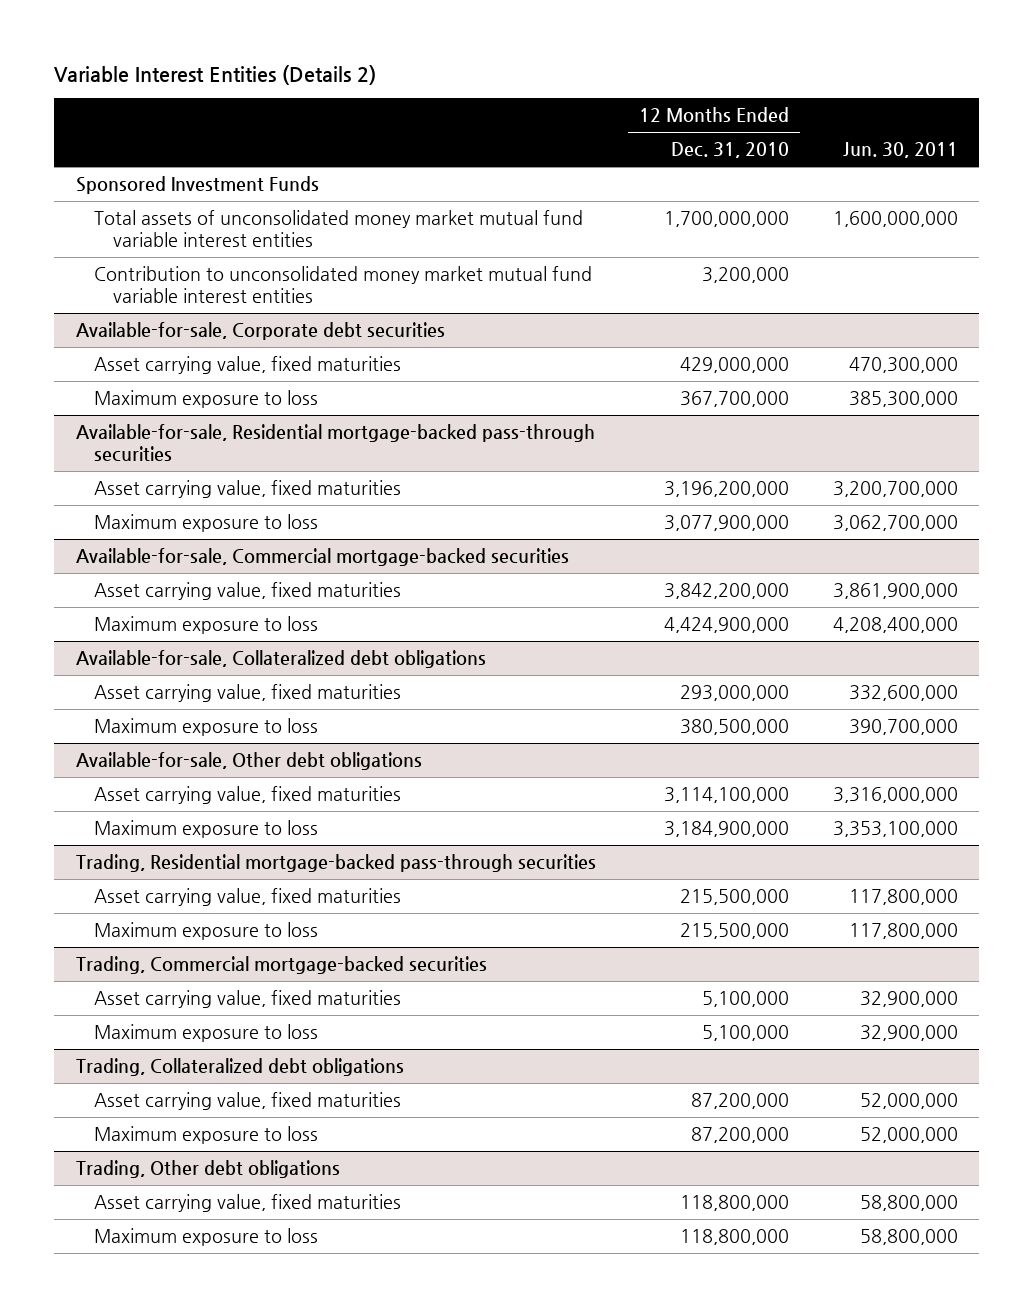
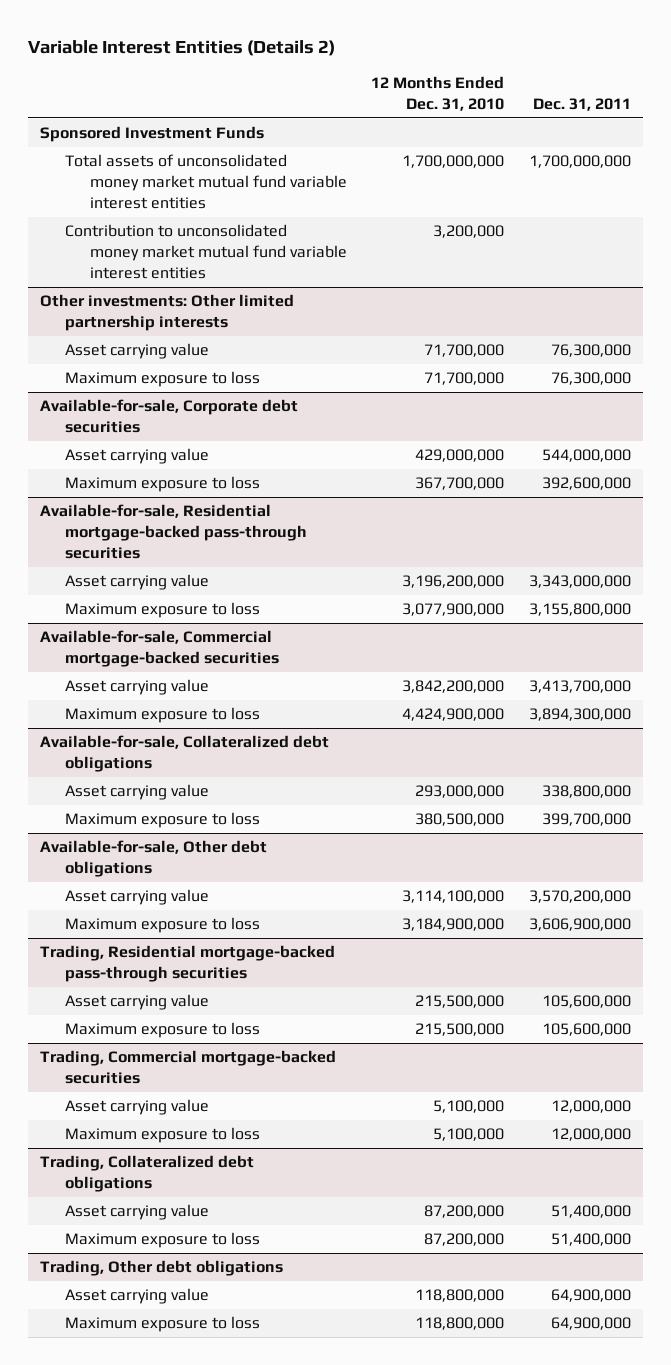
[842,142,958,159] Jun. 30, 2011 -> none
none -> [532,97,631,111] Dec. 31, 2011
none -> [40,294,295,332] Other investments: Other limited partnership interests
none -> [64,343,209,360] Asset carrying value
none -> [64,371,260,388] Maximum exposure to loss
[94,356,402,375] Asset carrying value, fixed maturities -> [64,448,209,465] Asset carrying value
[94,480,402,499] Asset carrying value, fixed maturities -> [64,574,209,591] Asset carrying value
[94,582,402,601] Asset carrying value, fixed maturities -> [64,679,209,696] Asset carrying value
[94,684,402,703] Asset carrying value, fixed maturities -> [64,784,209,801] Asset carrying value
[94,786,402,805] Asset carrying value, fixed maturities -> [64,889,209,906] Asset carrying value
[94,888,402,907] Asset carrying value, fixed maturities -> [64,994,209,1011] Asset carrying value
[94,990,402,1009] Asset carrying value, fixed maturities -> [64,1099,209,1116] Asset carrying value
[94,1092,402,1111] Asset carrying value, fixed maturities -> [64,1204,209,1221] Asset carrying value
[94,1194,402,1213] Asset carrying value, fixed maturities -> [64,1288,209,1305] Asset carrying value

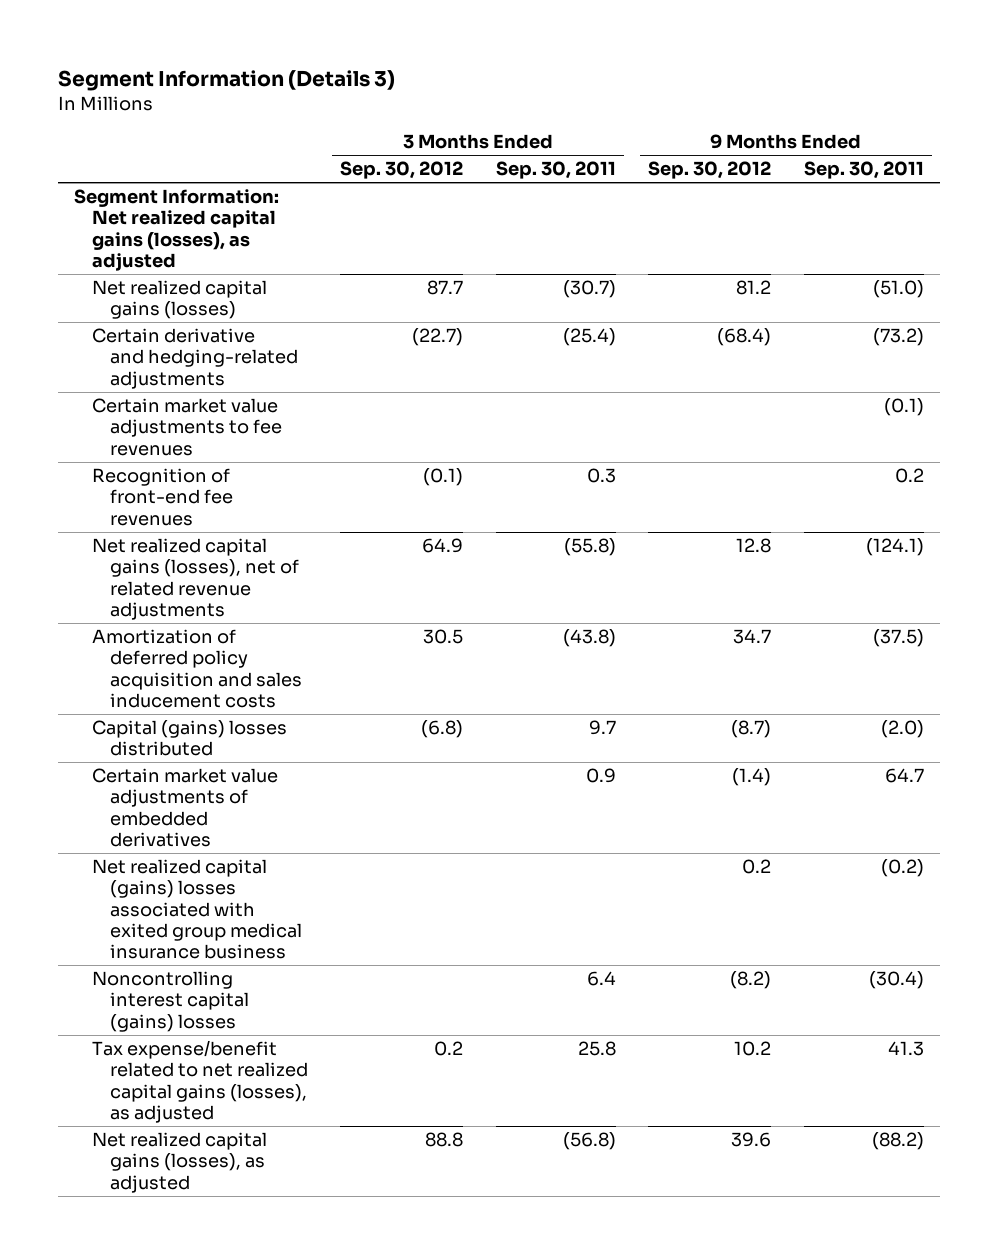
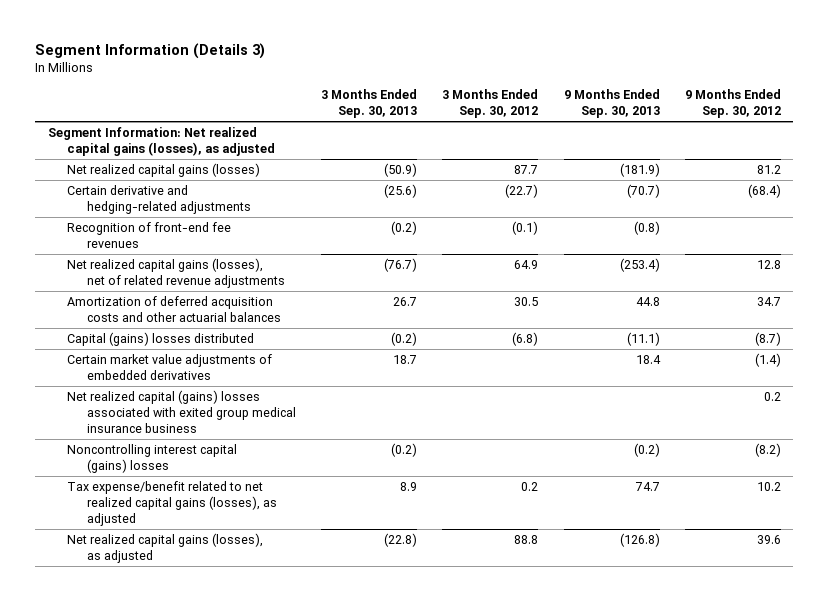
[495,161,616,180] Sep. 30, 2011 -> none
[803,161,924,180] Sep. 30, 2011 -> none
none -> [321,89,418,119] 3 Months Ended Sep. 30, 2013
none -> [563,89,660,119] 9 Months Ended Sep. 30, 2013
[91,398,282,456] Certain market value adjustments to fee revenues -> none
[91,629,302,708] Amortization of deferred policy acquisition and sales inducement costs -> [67,295,281,322] Amortization of deferred acquisition costs and other actuarial balances

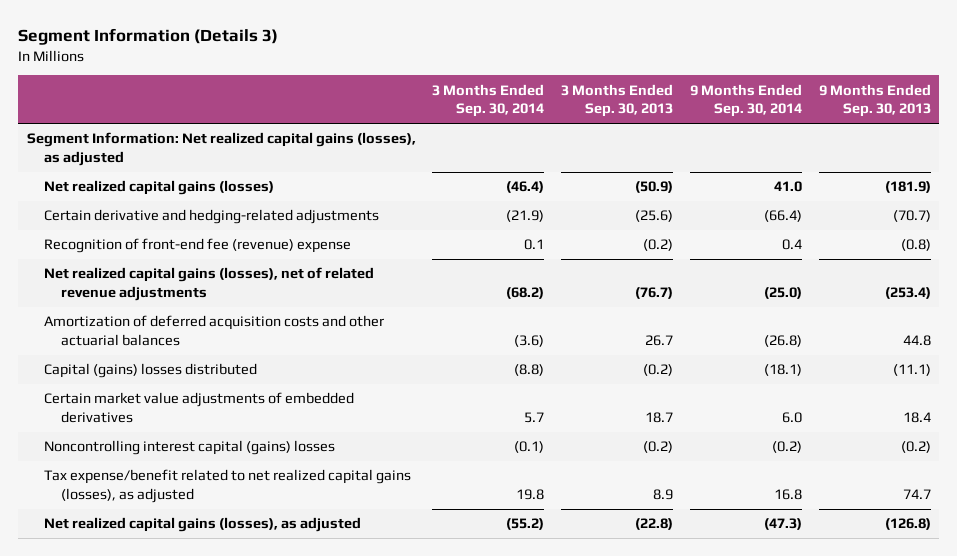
[442,89,539,119] 3 Months Ended Sep. 30, 2012 -> none
[684,89,781,119] 9 Months Ended Sep. 30, 2012 -> none
none -> [432,83,545,118] 3 Months Ended Sep. 30, 2014
none -> [689,83,802,118] 9 Months Ended Sep. 30, 2014
[67,221,232,248] Recognition of front-end fee revenues -> [43,238,351,254] Recognition of front-end fee (revenue) expense
[67,389,296,434] Net realized capital (gains) losses associated with exited group medical insurance business -> none

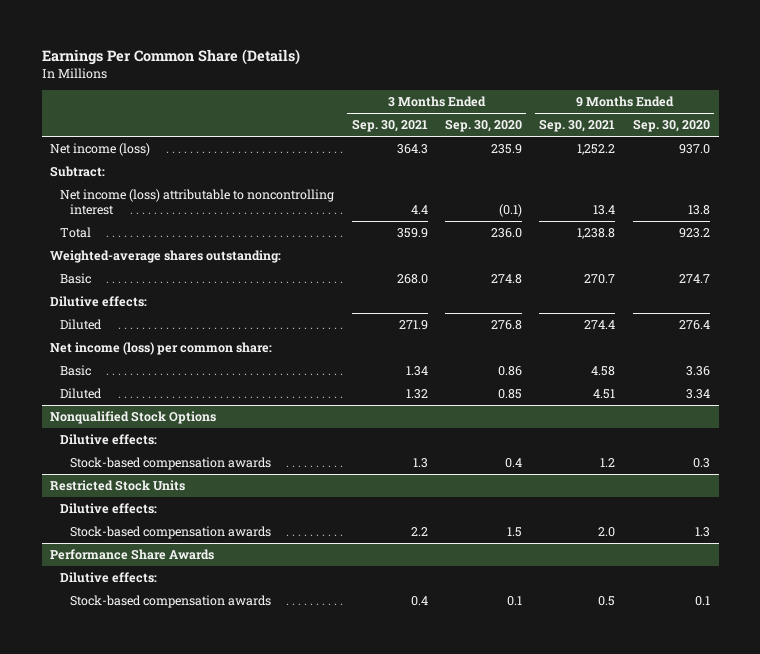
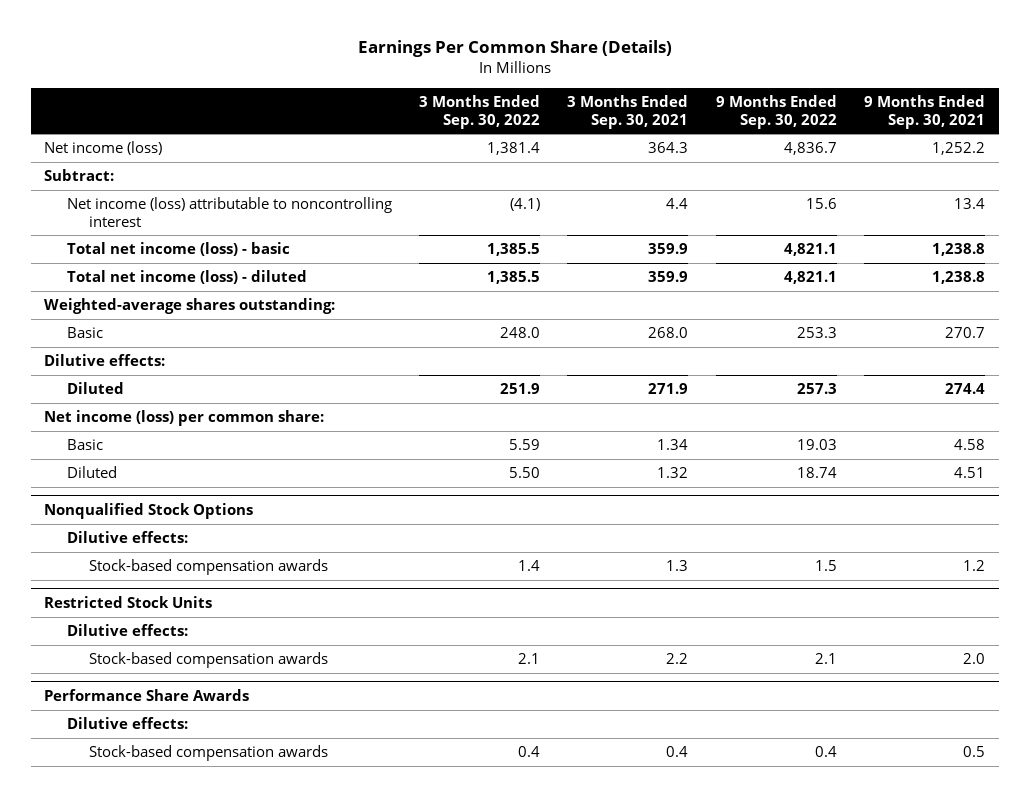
[445,119,523,133] Sep. 30, 2020 -> none
[632,119,710,133] Sep. 30, 2020 -> none
none -> [418,94,540,129] 3 Months Ended Sep. 30, 2022
none -> [715,94,837,129] 9 Months Ended Sep. 30, 2022
[60,226,92,238] Total -> [66,242,290,257] Total net income (loss) - basic
none -> [66,270,307,285] Total net income (loss) - diluted

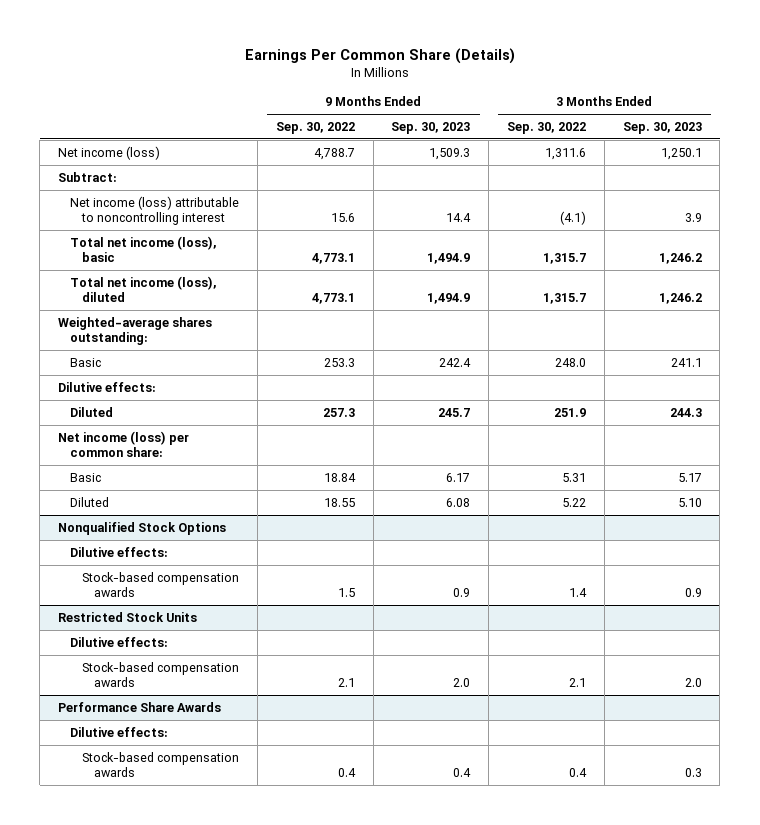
[567,94,689,129] 3 Months Ended Sep. 30, 2021 -> none
[864,94,986,129] 9 Months Ended Sep. 30, 2021 -> none
none -> [391,121,471,134] Sep. 30, 2023
none -> [622,121,702,134] Sep. 30, 2023
[486,142,540,156] 1,381.4 -> [545,147,587,160] 1,311.6
[783,142,837,156] 4,836.7 -> [313,147,355,160] 4,788.7
[66,242,290,257] Total net income (loss) - basic -> [70,235,218,263] Total net income (loss), basic
[486,243,540,257] 1,385.5 -> [543,253,587,265] 1,315.7
[783,243,837,257] 4,821.1 -> [311,253,355,265] 4,773.1
[66,270,307,285] Total net income (loss) - diluted -> [70,275,218,303] Total net income (loss), diluted
[486,271,540,285] 1,385.5 -> [543,293,587,305] 1,315.7
[783,271,837,285] 4,821.1 -> [311,293,355,305] 4,773.1
[508,439,540,451] 5.59 -> [562,472,587,482] 5.31
[796,439,837,451] 19.03 -> [323,472,356,482] 18.84
[508,467,540,479] 5.50 -> [562,497,587,507] 5.22
[796,467,837,479] 18.74 -> [323,497,355,507] 18.55

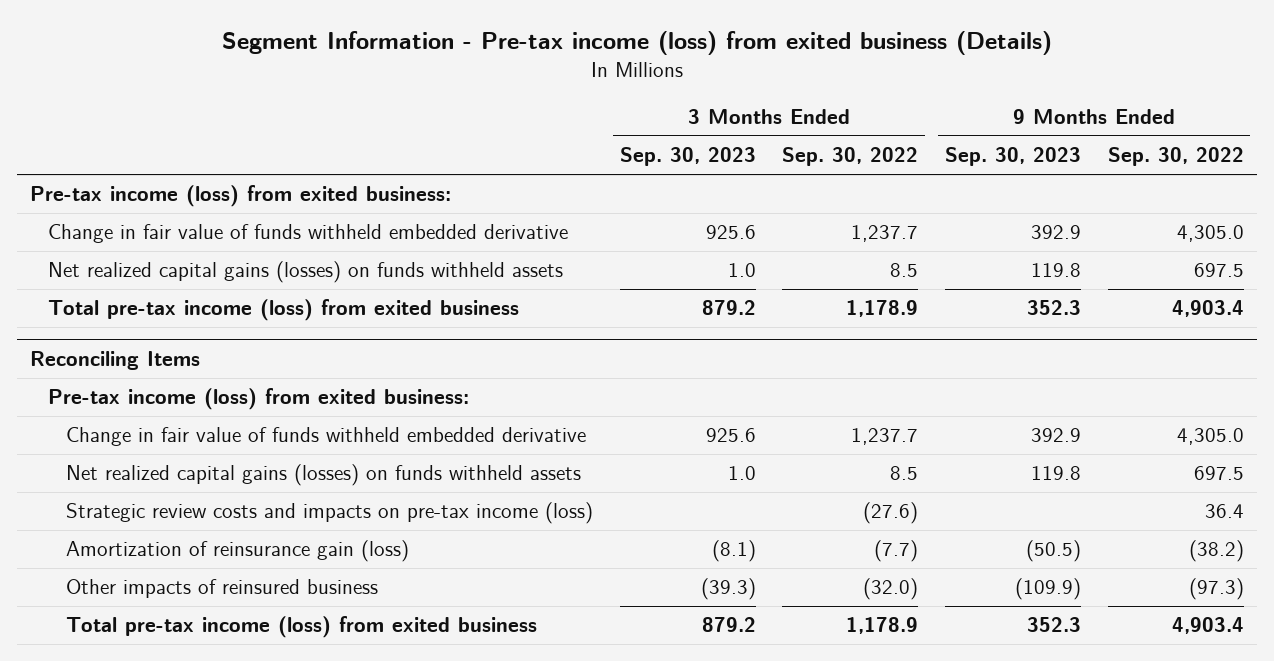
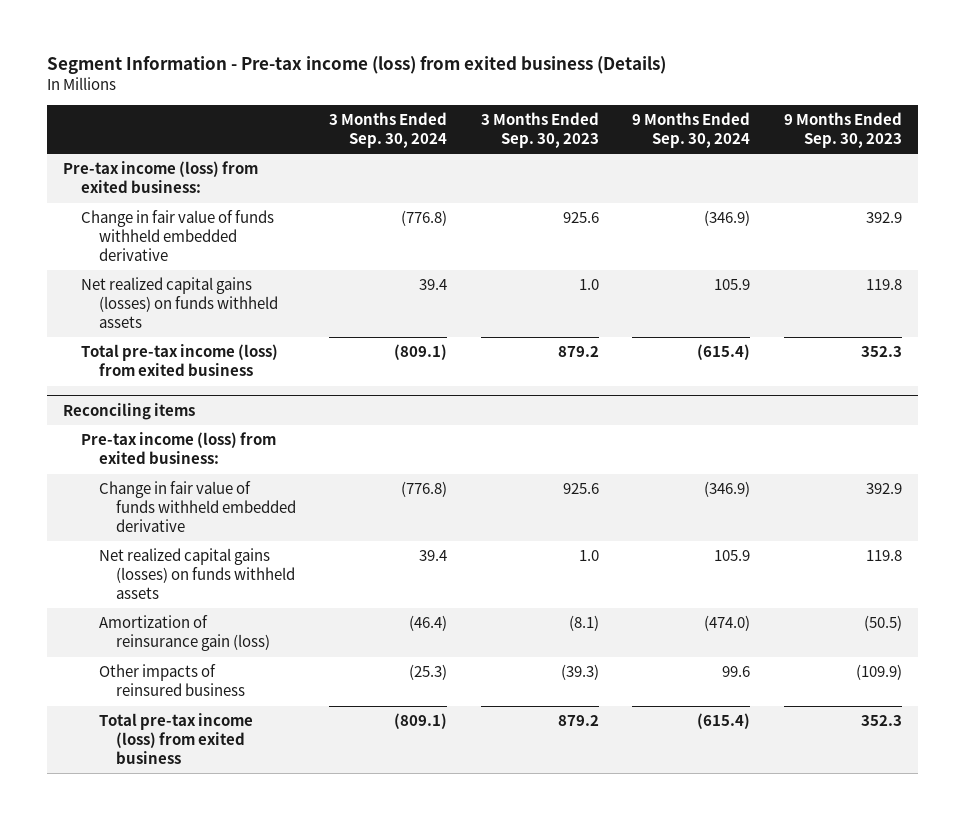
[782,147,919,167] Sep. 30, 2022 -> none
[1107,147,1244,167] Sep. 30, 2022 -> none
none -> [329,112,448,148] 3 Months Ended Sep. 30, 2024
none -> [632,112,751,148] 9 Months Ended Sep. 30, 2024
[30,351,201,371] Reconciling Items -> [63,402,196,420] Reconciling items
[66,502,594,525] Strategic review costs and impacts on pre-tax income (loss) -> none

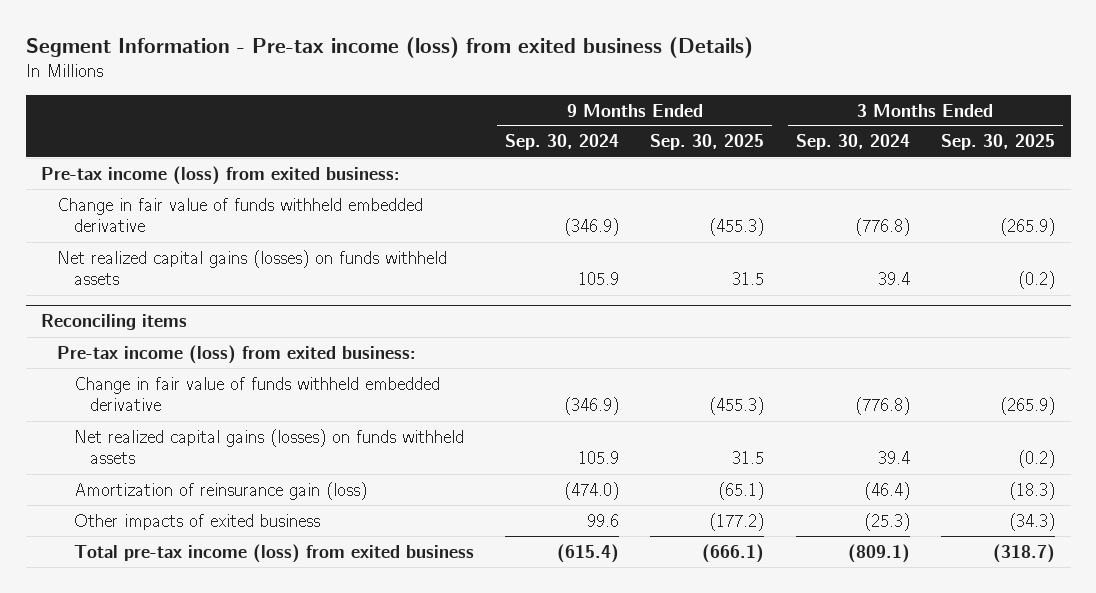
[480,112,599,148] 3 Months Ended Sep. 30, 2023 -> none
[783,112,902,148] 9 Months Ended Sep. 30, 2023 -> none
none -> [650,134,765,151] Sep. 30, 2025
none -> [941,134,1056,151] Sep. 30, 2025
[81,344,279,377] Total pre-tax income (loss) from exited business -> none
[98,664,246,697] Other impacts of reinsured business -> [73,513,320,530] Other impacts of exited business

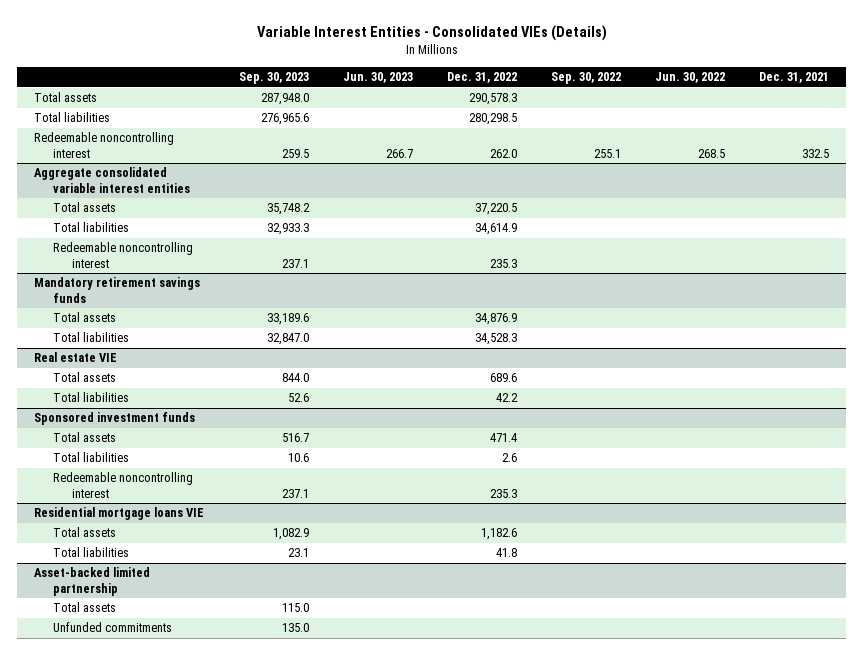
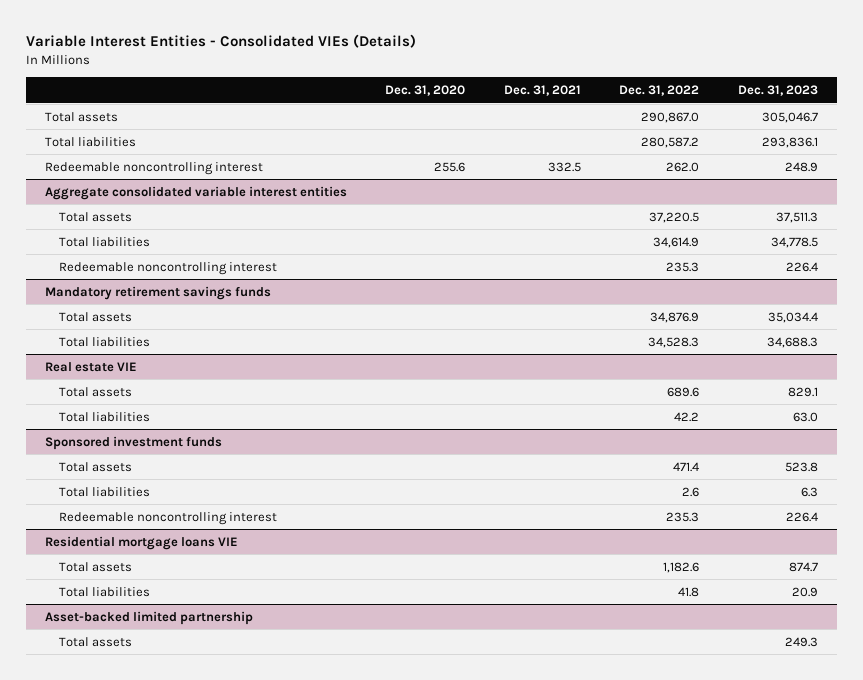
[238,72,309,85] Sep. 30, 2023 -> none
[342,72,413,84] Jun. 30, 2023 -> none
[550,72,621,85] Sep. 30, 2022 -> none
[655,72,726,84] Jun. 30, 2022 -> none
none -> [385,85,466,97] Dec. 31, 2020
none -> [737,85,818,97] Dec. 31, 2023
[468,93,517,106] 290,578.3 -> [641,111,700,123] 290,867.0
[468,113,517,126] 280,298.5 -> [641,136,700,148] 280,587.2
[53,622,173,633] Unfunded commitments -> none

